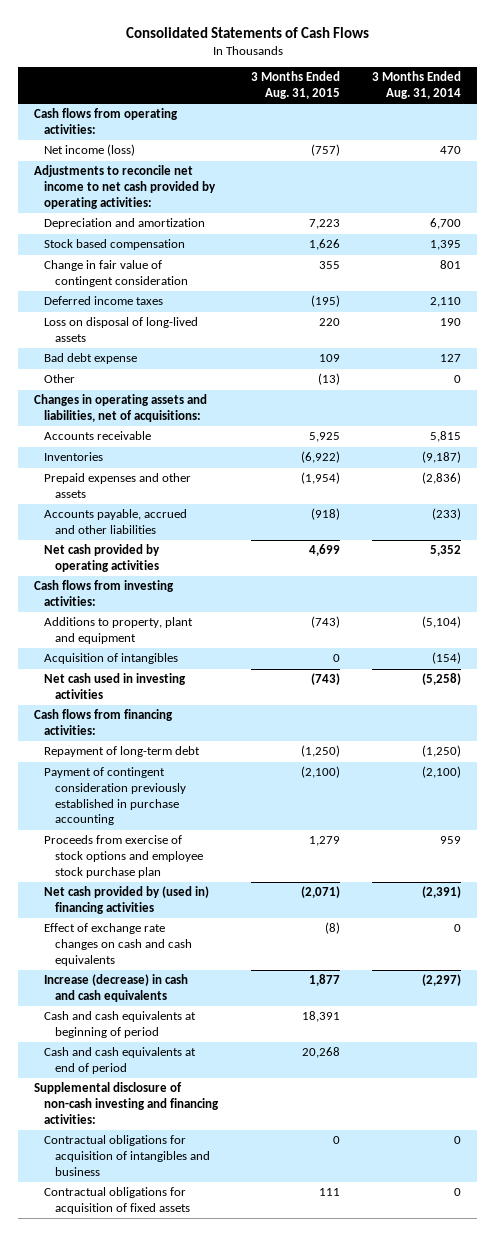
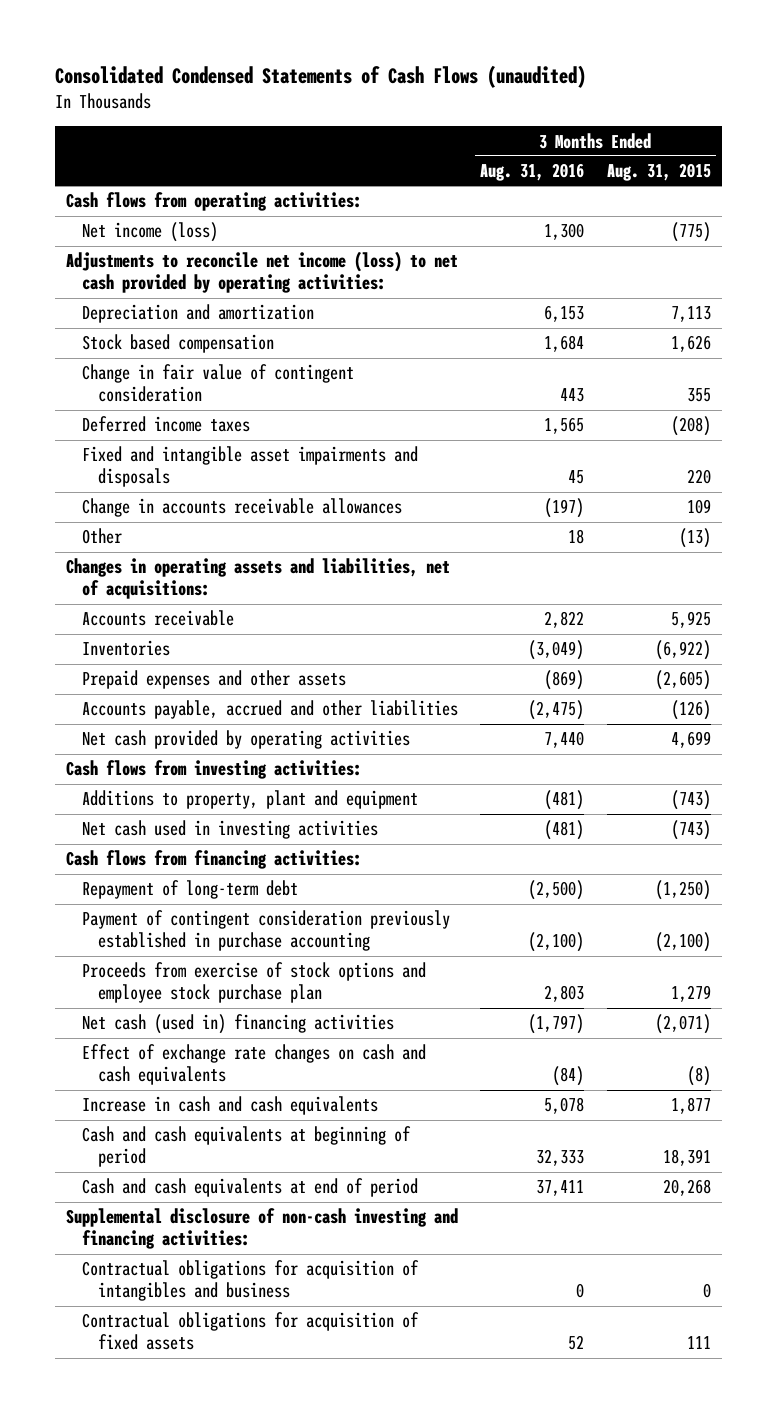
[125,26,369,38] Consolidated Statements of Cash Flows -> [54,65,586,89] Consolidated Condensed Statements of Cash Flows (unaudited)
[371,71,461,100] 3 Months Ended Aug. 31, 2014 -> none
none -> [480,163,585,182] Aug. 31, 2016
[310,144,340,157] (757) -> [670,222,711,243] (775)
[34,165,217,209] Adjustments to reconcile net income to net cash provided by operating activities: -> [66,251,459,294] Adjustments to reconcile net income (loss) to net cash provided by operating activities:
[308,219,340,230] 7,223 -> [670,306,711,323] 7,113
[44,317,199,343] Loss on disposal of long-lived assets -> none
[310,295,340,308] (195) -> [670,416,711,437] (208)
none -> [81,446,418,488] Fixed and intangible asset impairments and disposals
[44,353,138,365] Bad debt expense -> [81,498,402,518] Change in accounts receivable allowances
[300,472,340,485] (1,954) -> [654,670,711,691] (2,605)
[310,508,340,521] (918) -> [670,700,711,721] (126)
[44,653,179,665] Acquisition of intangibles -> none
[44,886,210,915] Net cash provided by (used in) financing activities -> [81,1014,394,1035] Net cash (used in) financing activities
[44,974,189,1003] Increase (decrease) in cash and cash equivalents -> [81,1096,378,1116] Increase in cash and cash equivalents

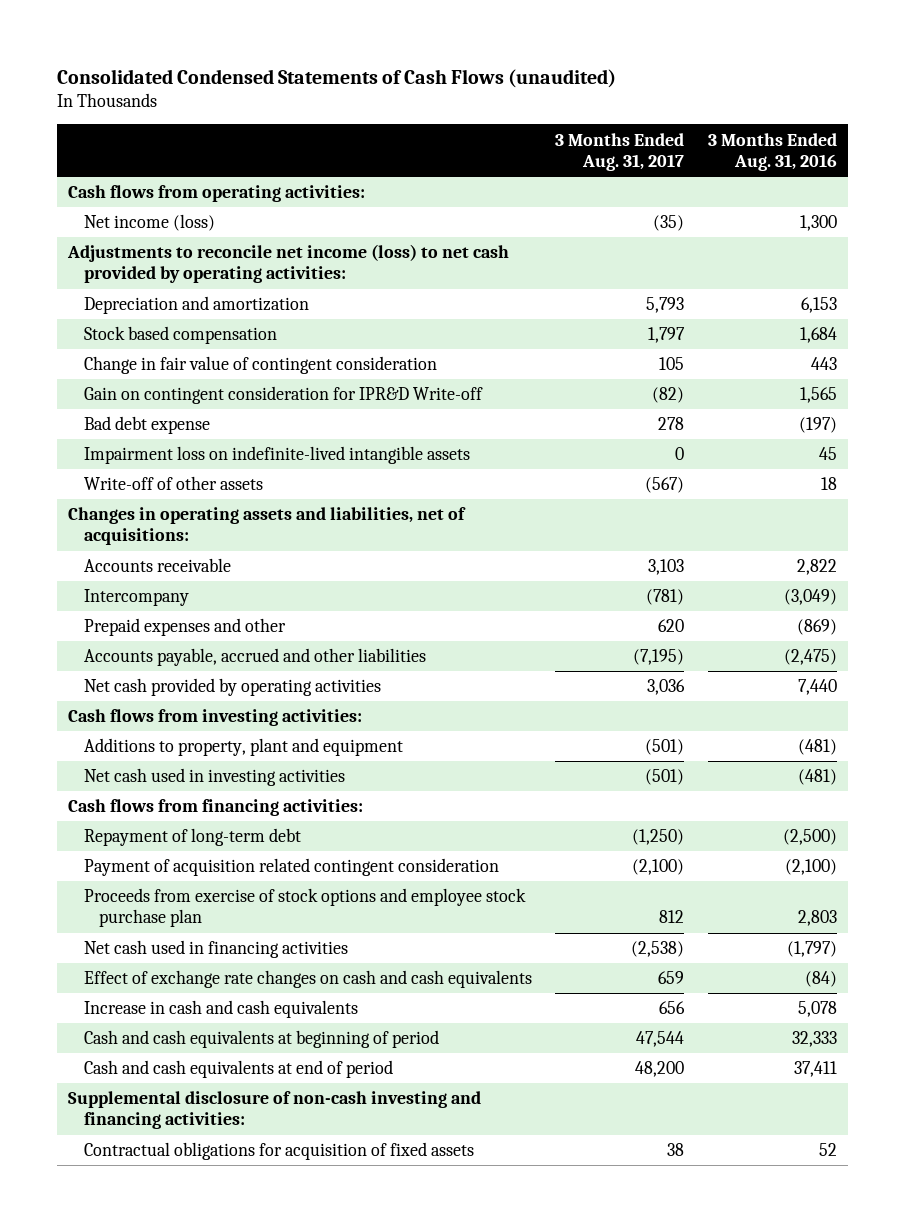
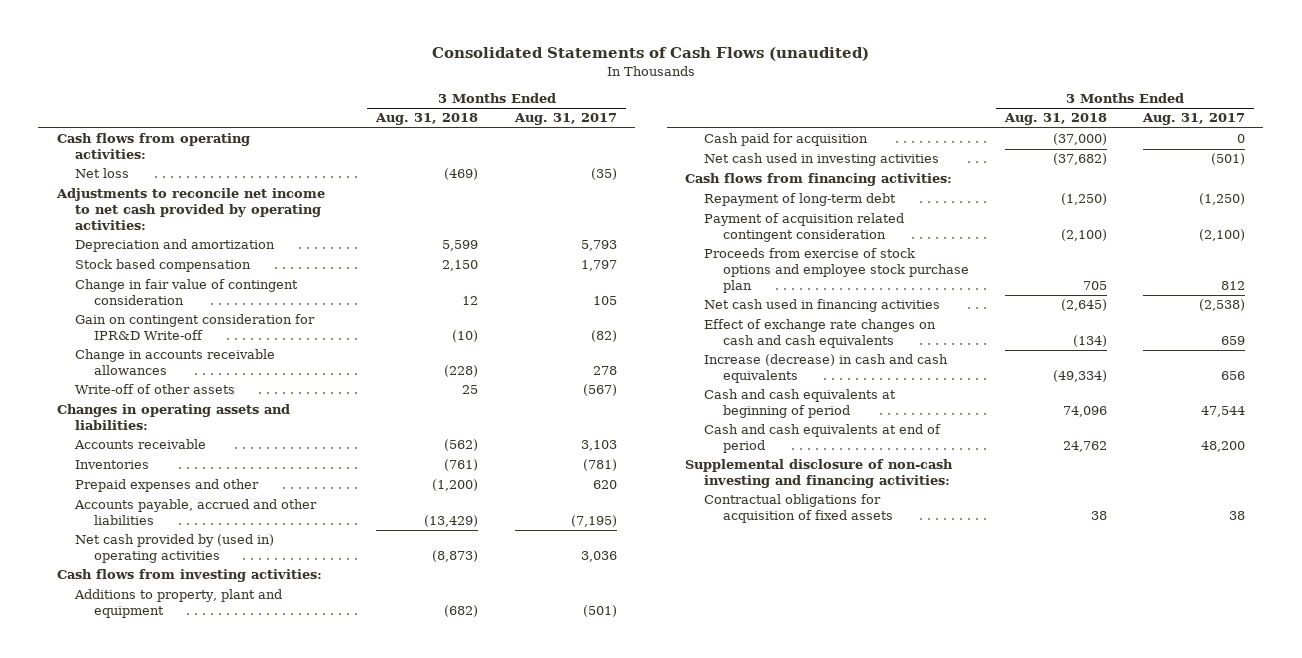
[56,68,616,88] Consolidated Condensed Statements of Cash Flows (unaudited) -> [431,47,869,62] Consolidated Statements of Cash Flows (unaudited)
[707,132,837,171] 3 Months Ended Aug. 31, 2016 -> none
none -> [375,113,479,126] Aug. 31, 2018
[83,214,215,232] Net income (loss) -> [75,168,130,179] Net loss
[67,244,510,284] Adjustments to reconcile net income (loss) to net cash provided by operating activities: -> [55,188,325,230] Adjustments to reconcile net income to net cash provided by operating activities:
[83,446,470,465] Impairment loss on indefinite-lived intangible assets -> none
[83,416,210,435] Bad debt expense -> [75,349,276,376] Change in accounts receivable allowances
[68,507,467,546] Changes in operating assets and liabilities, net of acquisitions: -> [56,404,290,431] Changes in operating assets and liabilities:
[83,589,189,607] Intercompany -> [75,460,150,470] Inventories
[83,678,381,697] Net cash provided by operating activities -> [75,534,275,564] Net cash provided by (used in) operating activities
none -> [703,133,868,147] Cash paid for acquisition
[83,1000,358,1019] Increase in cash and cash equivalents -> [703,354,948,384] Increase (decrease) in cash and cash equivalents

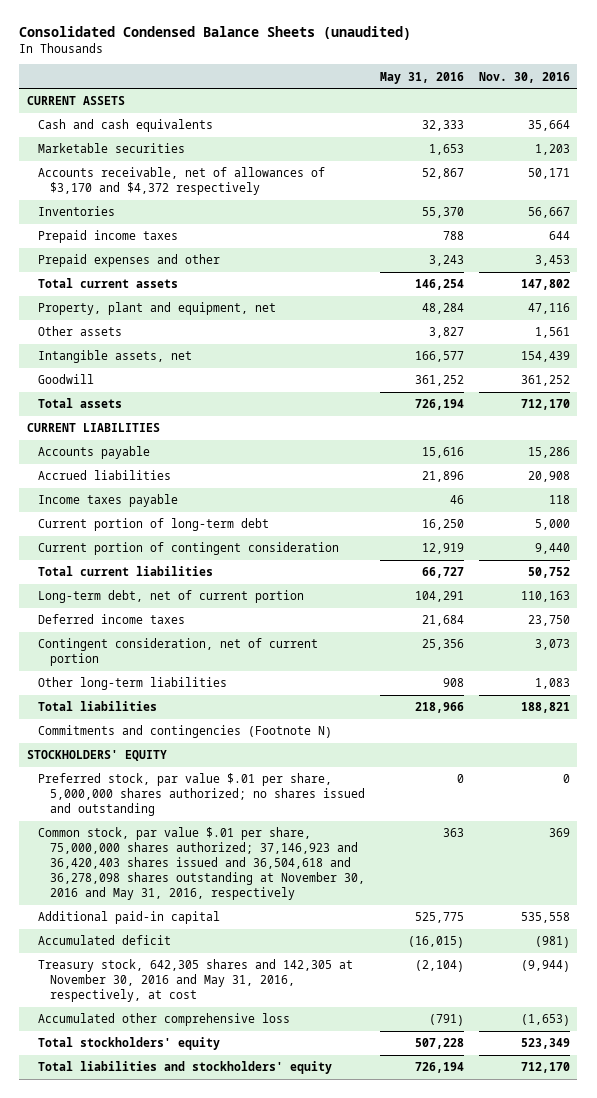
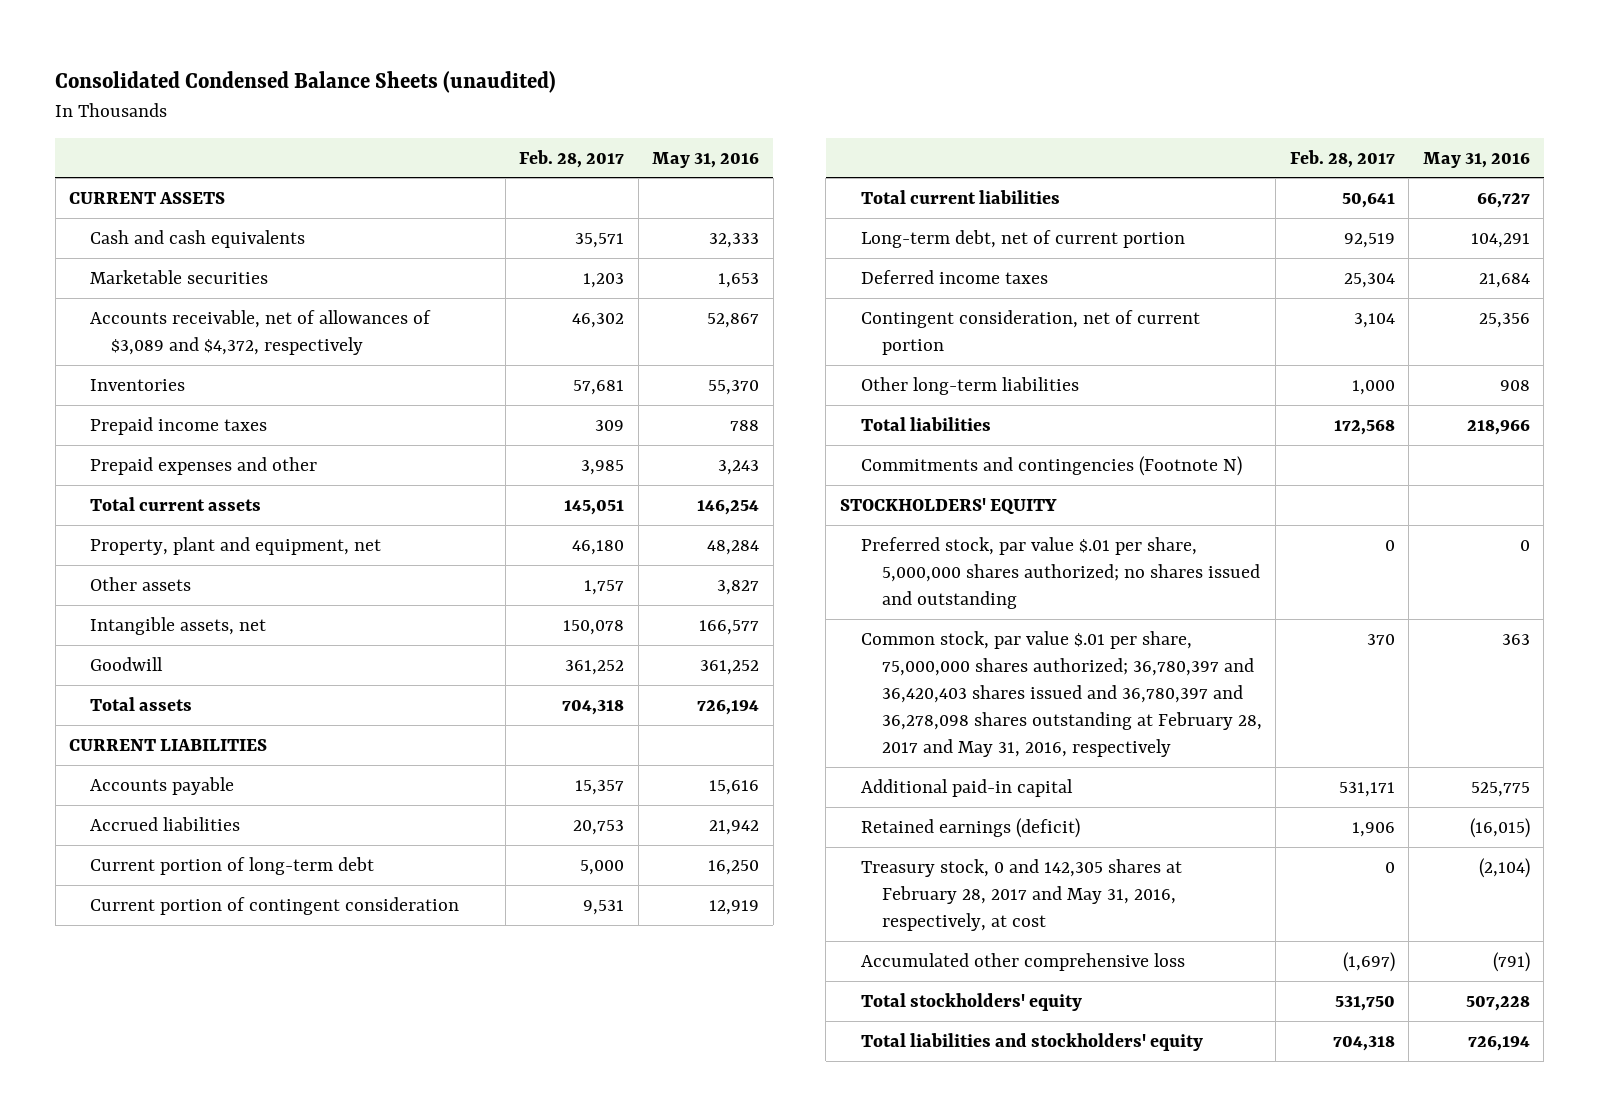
[478,71,570,83] Nov. 30, 2016 -> none
none -> [519,149,625,168] Feb. 28, 2017
[38,167,326,196] Accounts receivable, net of allowances of $3,170 and $4,372 respectively -> [90,309,432,356] Accounts receivable, net of allowances of $3,089 and $4,372, respectively
[38,494,179,508] Income taxes payable -> none
[421,471,464,483] 21,896 -> [709,819,760,835] 21,942
[38,827,365,900] Common stock, par value $.01 per share, 75,000,000 shares authorized; 37,146,923 and 36,420,403 shares issued and 36,504,618 and 36,278,098 shares outstanding at November 30, 2016 and May 31, 2016, respectively -> [860,630,1262,758] Common stock, par value $.01 per share, 75,000,000 shares authorized; 36,780,397 and 36,420,403 shares issued and 36,780,397 and 36,278,098 shares outstanding at February 28, 2017 and May 31, 2016, respectively
[38,935,172,946] Accumulated deficit -> [860,817,1080,838] Retained earnings (deficit)
[38,959,354,1003] Treasury stock, 642,305 shares and 142,305 at November 30, 2016 and May 31, 2016, respectively, at cost -> [860,858,1182,932] Treasury stock, 0 and 142,305 shares at February 28, 2017 and May 31, 2016, respectively, at cost

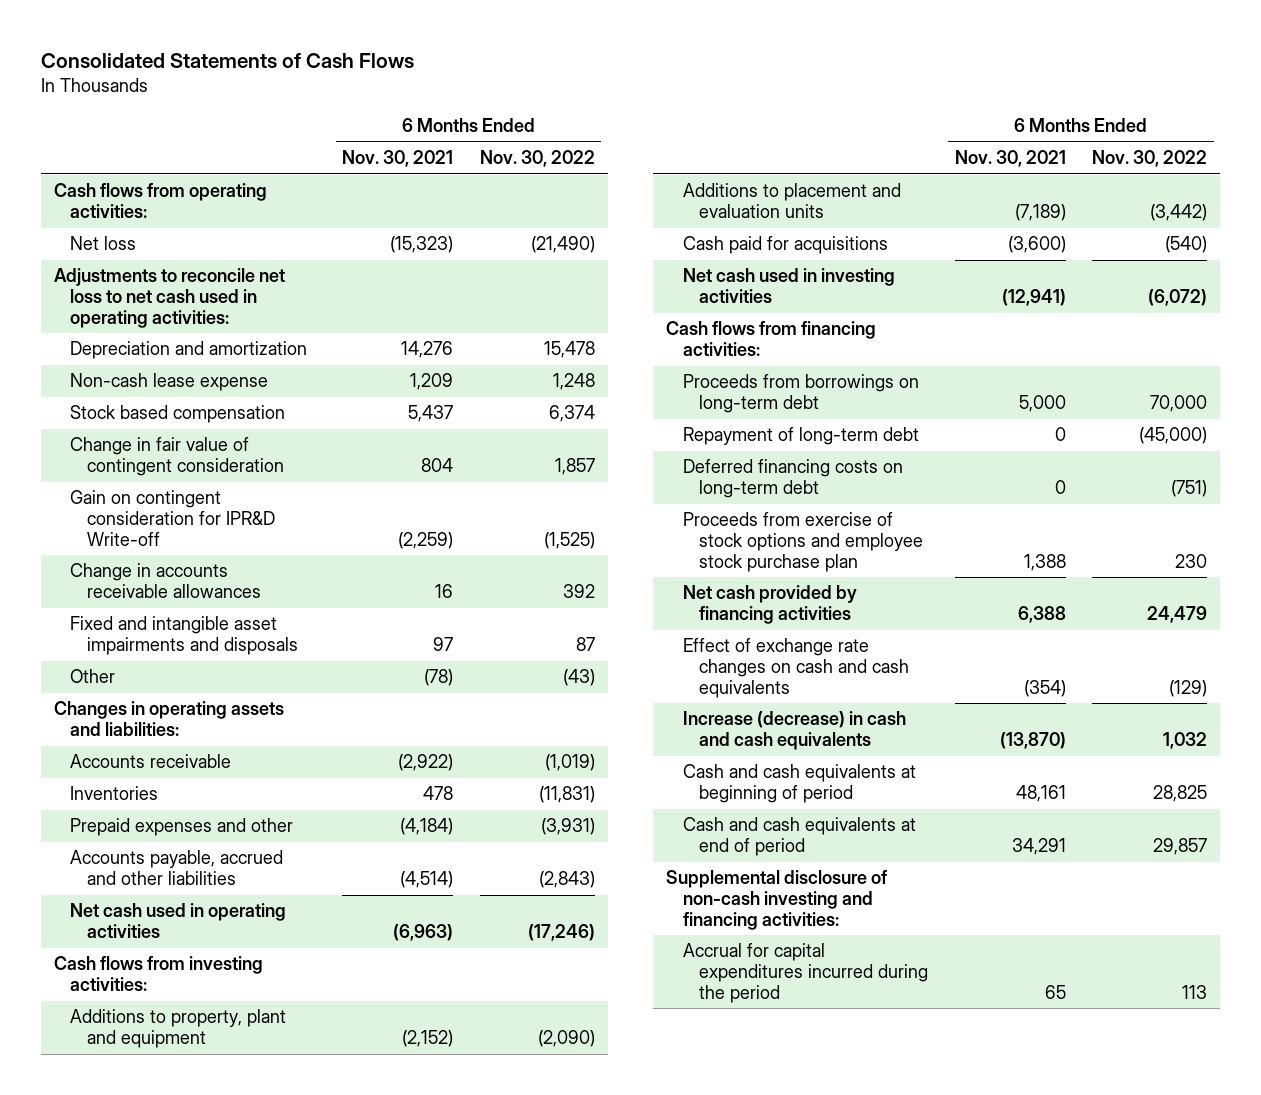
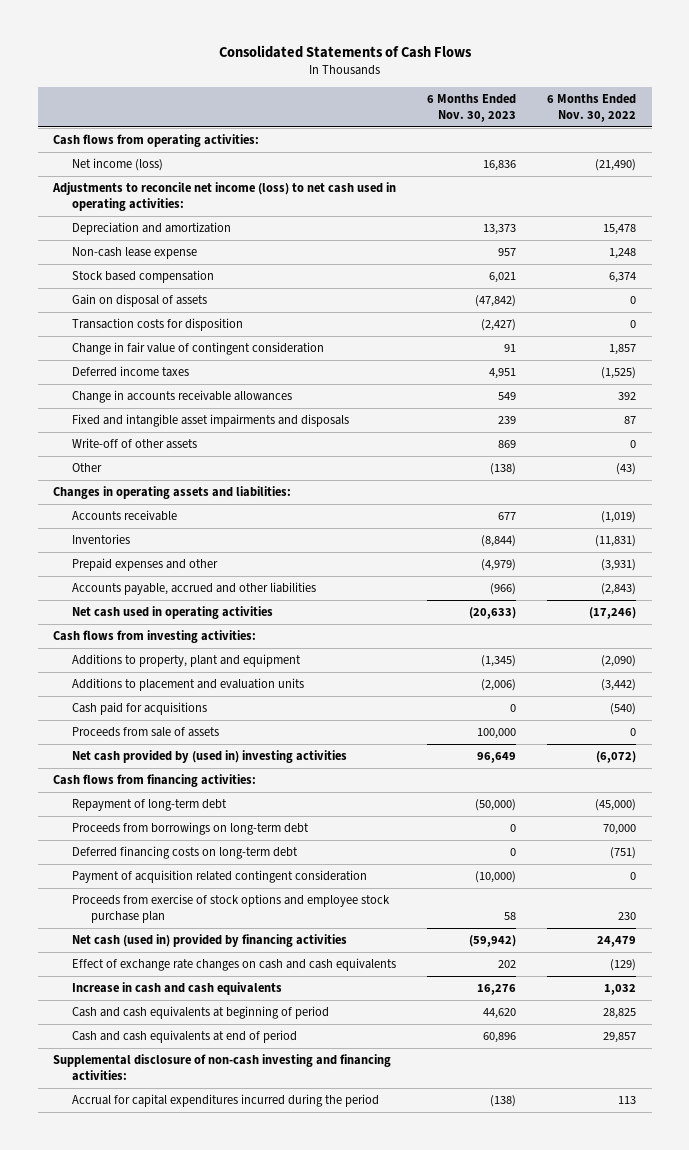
[342,150,454,168] Nov. 30, 2021 -> none
none -> [427,93,517,122] 6 Months Ended Nov. 30, 2023
[70,236,137,251] Net loss -> [72,158,164,172] Net income (loss)
[53,268,285,328] Adjustments to reconcile net loss to net cash used in operating activities: -> [52,182,397,212] Adjustments to reconcile net income (loss) to net cash used in operating activities:
none -> [72,294,208,308] Gain on disposal of assets
none -> [72,318,244,332] Transaction costs for disposition
[70,490,276,546] Gain on contingent consideration for IPR&D Write-off -> [72,366,190,378] Deferred income taxes
none -> [72,438,198,450] Write-off of other assets
none -> [72,727,220,738] Proceeds from sale of assets
[682,268,895,304] Net cash used in investing activities -> [72,750,348,764] Net cash provided by (used in) investing activities
[682,374,919,414] Proceeds from borrowings on long-term debt -> [72,822,310,836] Proceeds from borrowings on long-term debt
none -> [72,870,368,884] Payment of acquisition related contingent consideration
[682,585,857,625] Net cash provided by financing activities -> [72,934,348,948] Net cash (used in) provided by financing activities
[682,711,906,751] Increase (decrease) in cash and cash equivalents -> [72,982,283,996] Increase in cash and cash equivalents

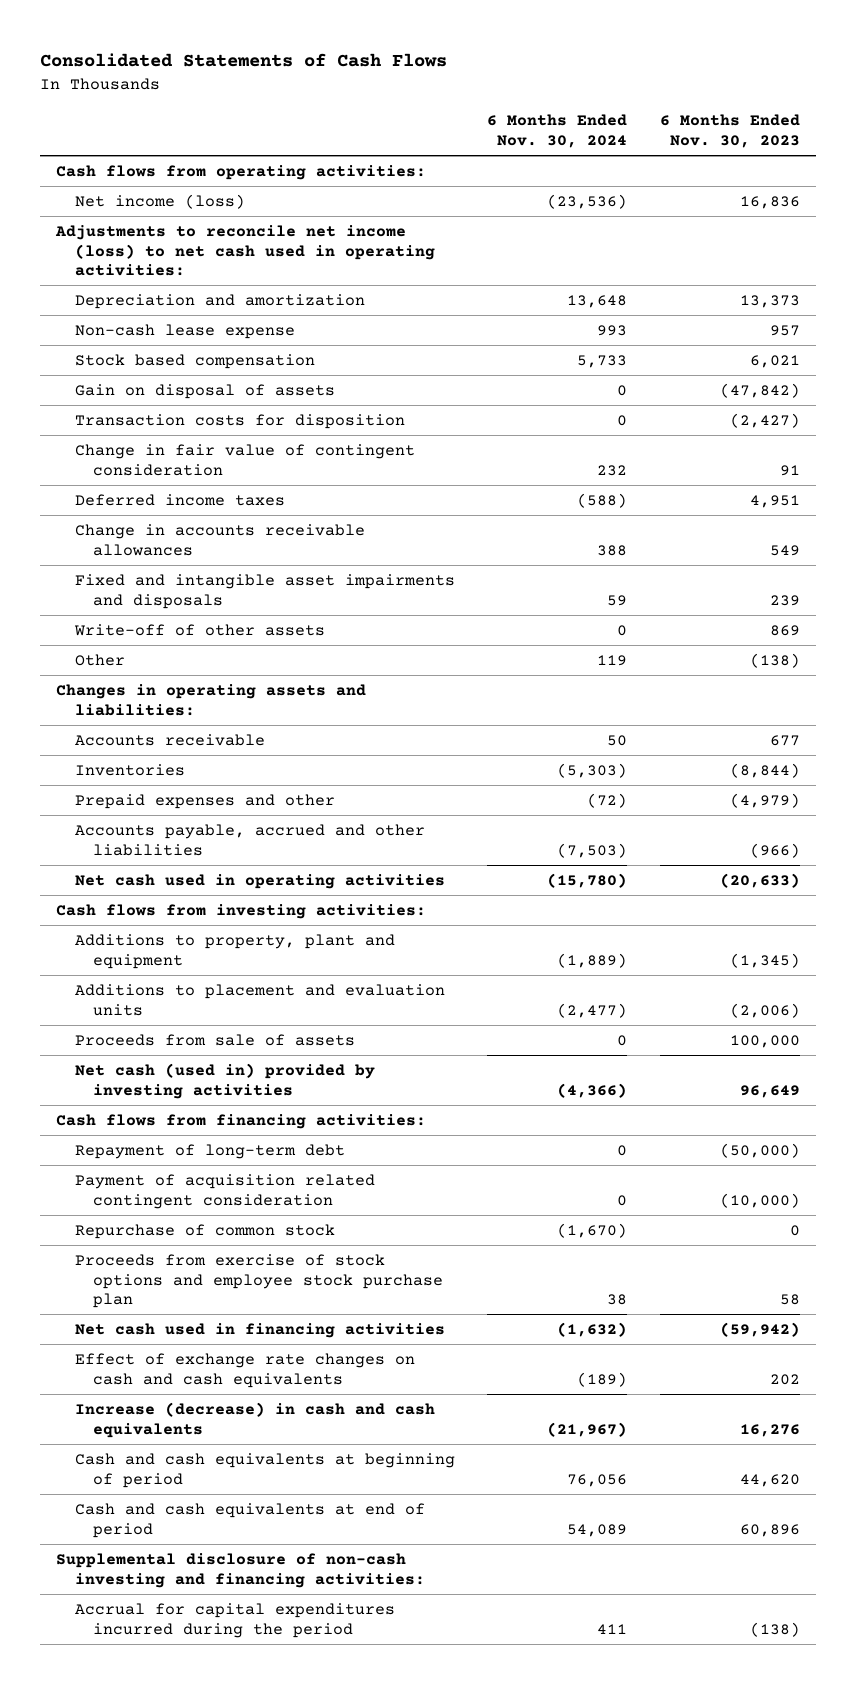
[547,93,637,122] 6 Months Ended Nov. 30, 2022 -> none
none -> [487,114,628,148] 6 Months Ended Nov. 30, 2024
[72,702,208,716] Cash paid for acquisitions -> none
[72,750,348,764] Net cash provided by (used in) investing activities -> [74,1063,375,1099] Net cash (used in) provided by investing activities
[72,822,310,836] Proceeds from borrowings on long-term debt -> none
[72,846,299,860] Deferred financing costs on long-term debt -> none
none -> [74,1224,335,1240] Repurchase of common stock
[72,934,348,948] Net cash (used in) provided by financing activities -> [74,1323,445,1339] Net cash used in financing activities
[72,982,283,996] Increase in cash and cash equivalents -> [74,1402,435,1438] Increase (decrease) in cash and cash equivalents

